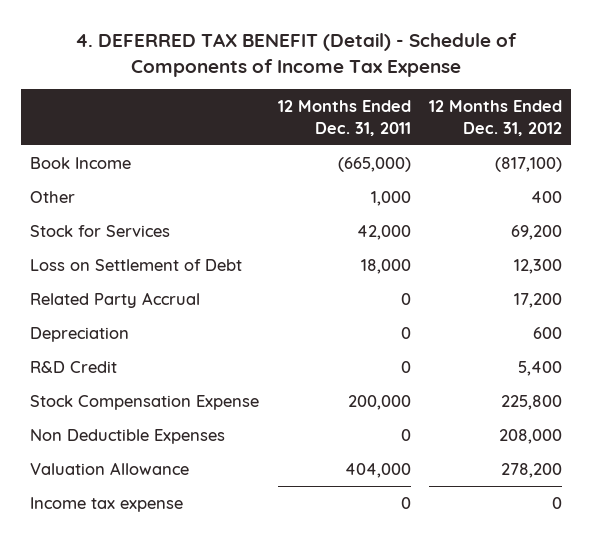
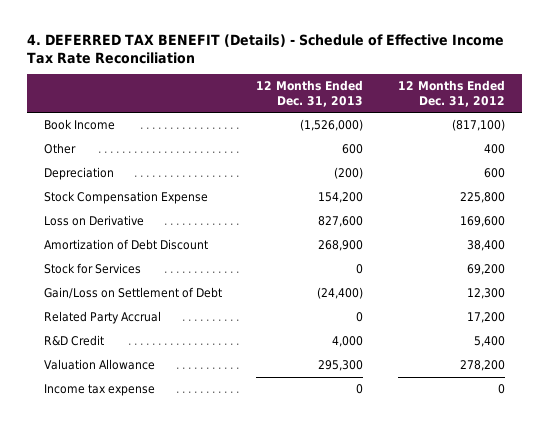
[75,32,518,77] 4. DEFERRED TAX BENEFIT (Detail) - Schedule of Components of Income Tax Expense -> [26,33,504,64] 4. DEFERRED TAX BENEFIT (Details) - Schedule of Effective Income Tax Rate Reconciliation
[277,100,411,136] 12 Months Ended Dec. 31, 2011 -> none
none -> [256,80,364,107] 12 Months Ended Dec. 31, 2013
[30,326,130,342] Depreciation -> [43,167,114,181] Depreciation
[30,394,260,410] Stock Compensation Expense -> [43,191,208,205] Stock Compensation Expense
none -> [43,215,144,227] Loss on Derivative
none -> [43,239,208,251] Amortization of Debt Discount
[30,258,243,271] Loss on Settlement of Debt -> [43,287,222,300] Gain/Loss on Settlement of Debt
[30,428,226,444] Non Deductible Expenses -> none

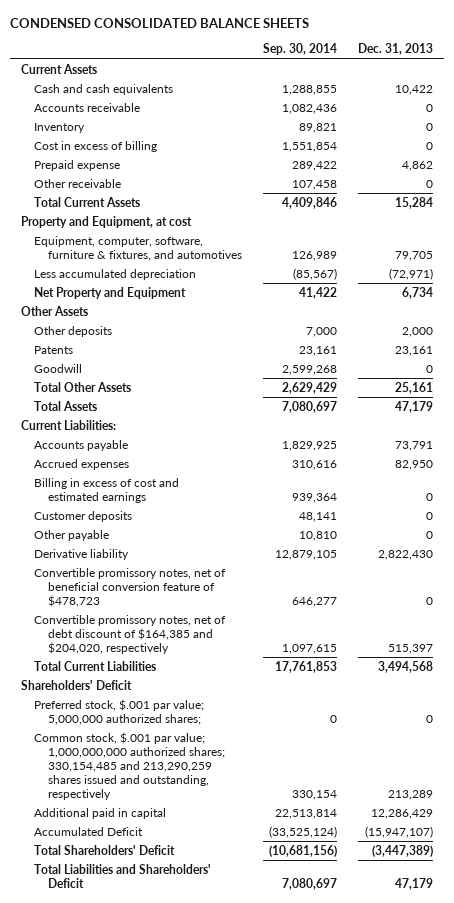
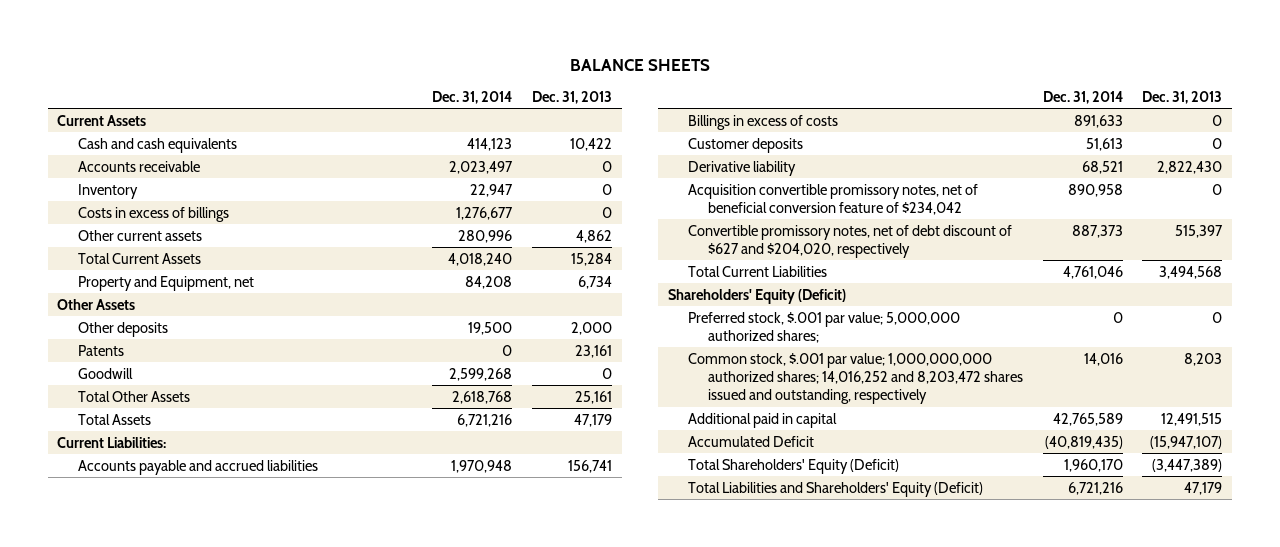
[10,17,310,28] CONDENSED CONSOLIDATED BALANCE SHEETS -> [569,58,710,71] BALANCE SHEETS
[263,43,338,56] Sep. 30, 2014 -> none
none -> [432,90,513,104] Dec. 31, 2014
[34,178,122,188] Other receivable -> none
[34,140,158,152] Cost in excess of billing -> [77,206,229,222] Costs in excess of billings
[34,159,121,171] Prepaid expense -> [77,229,202,241] Other current assets
[20,215,192,228] Property and Equipment, at cost -> none
[34,235,242,261] Equipment, computer, software, furniture & fixtures, and automotives -> none
[34,268,197,280] Less accumulated depreciation -> none
[34,286,187,299] Net Property and Equipment -> [77,275,254,291] Property and Equipment, net
[34,439,129,451] Accounts payable -> none
[34,458,130,470] Accrued expenses -> none
none -> [77,459,318,475] Accounts payable and accrued liabilities
[34,477,180,503] Billing in excess of cost and estimated earnings -> [688,114,839,130] Billings in excess of costs
[34,529,110,541] Other payable -> none
[34,567,227,607] Convertible promissory notes, net of beneficial conversion feature of $478,723 -> [688,183,979,216] Acquisition convertible promissory notes, net of beneficial conversion feature of $234,042
[34,614,227,654] Convertible promissory notes, net of debt discount of $164,385 and $204,020, respectively -> [688,224,1013,259] Convertible promissory notes, net of debt discount of $627 and $204,020, respectively
[20,679,132,690] Shareholders' Deficit -> [668,288,847,304] Shareholders' Equity (Deficit)
[34,731,225,800] Common stock, $.001 par value; 1,000,000,000 authorized shares; 330,154,485 and 213,290,259 shares issued and outstanding, respectively -> [688,352,1024,405] Common stock, $.001 par value; 1,000,000,000 authorized shares; 14,016,252 and 8,203,472 shares issued and outstanding, respectively
[388,789,434,800] 213,289 -> [1184,352,1223,366] 8,203
[371,808,434,819] 12,286,429 -> [1161,412,1223,426] 12,491,515
[34,844,176,855] Total Shareholders' Deficit -> [688,458,900,474] Total Shareholders' Equity (Deficit)
[34,863,212,888] Total Liabilities and Shareholders' Deficit -> [688,481,984,497] Total Liabilities and Shareholders' Equity (Deficit)

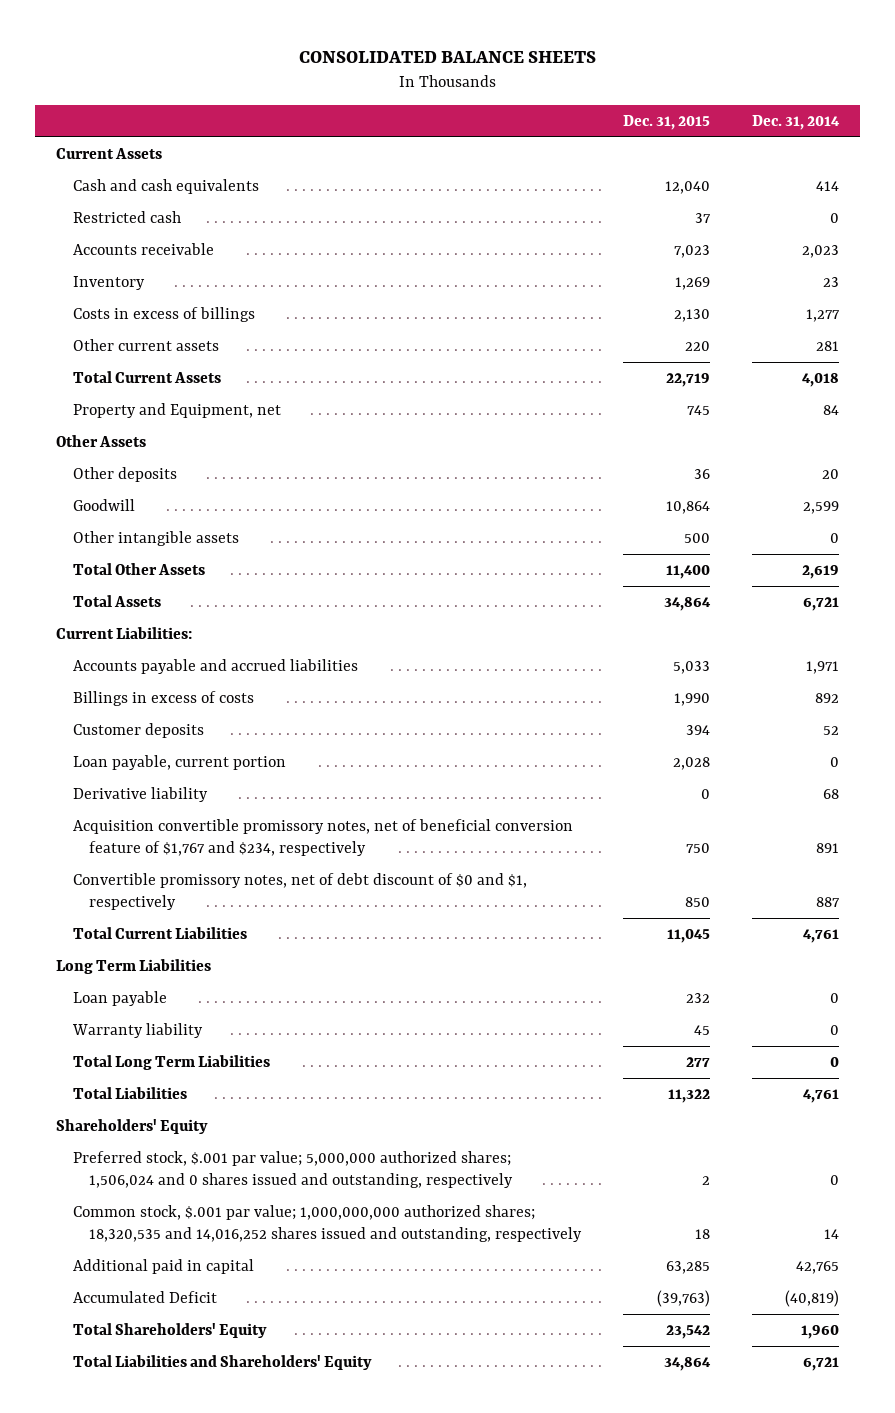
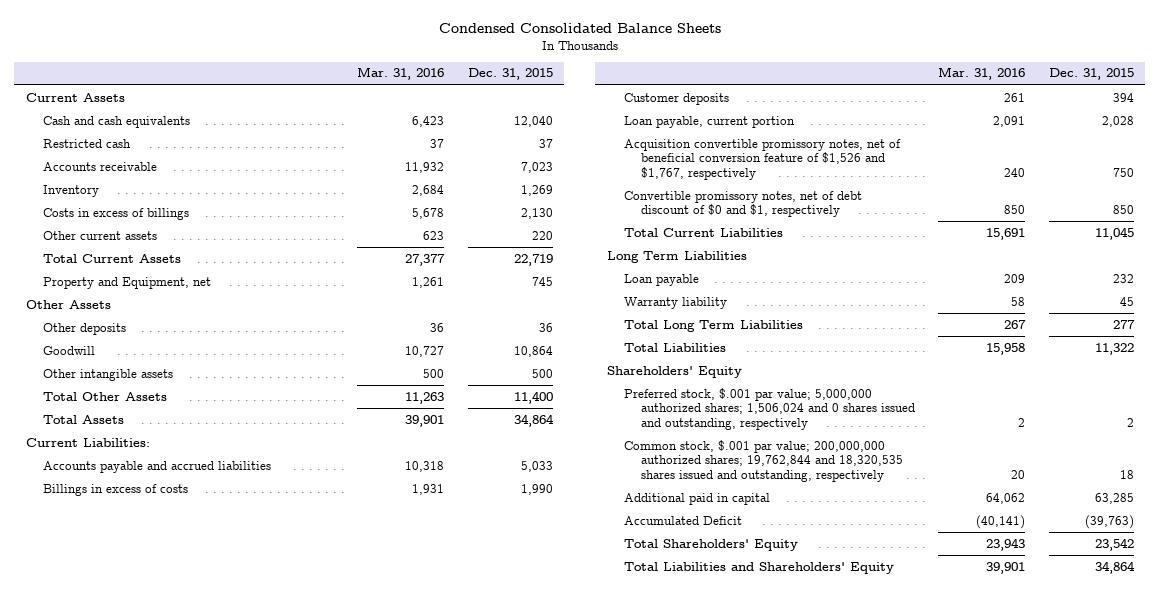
[298,50,596,63] CONSOLIDATED BALANCE SHEETS -> [438,23,721,34] Condensed Consolidated Balance Sheets
[751,114,840,130] Dec. 31, 2014 -> none
none -> [357,67,445,81] Mar. 31, 2016
[72,787,208,803] Derivative liability -> none
[72,819,573,857] Acquisition convertible promissory notes, net of beneficial conversion feature of $1,767 and $234, respectively -> [623,138,901,180] Acquisition convertible promissory notes, net of beneficial conversion feature of $1,526 and $1,767, respectively
[72,1205,583,1243] Common stock, $.001 par value; 1,000,000,000 authorized shares; 18,320,535 and 14,016,252 shares issued and outstanding, respectively -> [623,439,903,482] Common stock, $.001 par value; 200,000,000 authorized shares; 19,762,844 and 18,320,535 shares issued and outstanding, respectively

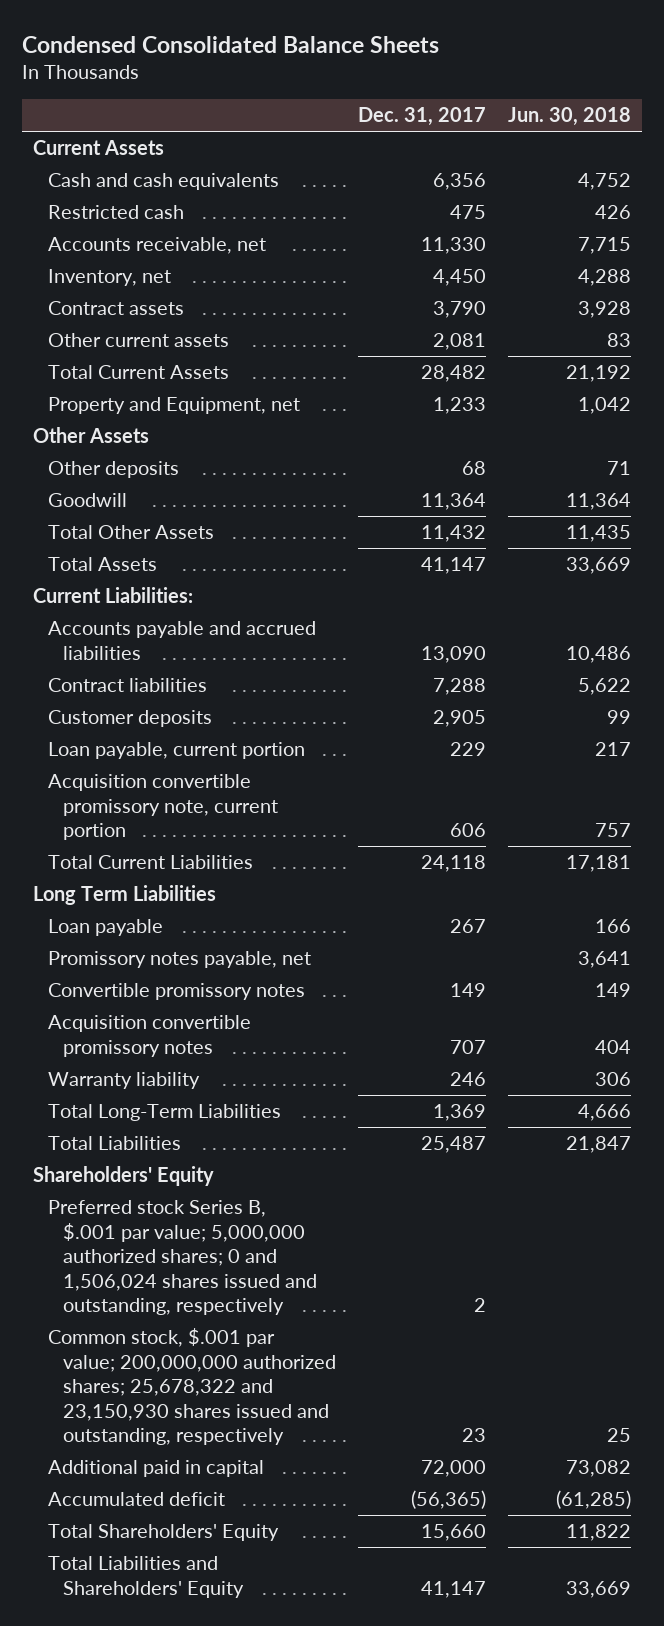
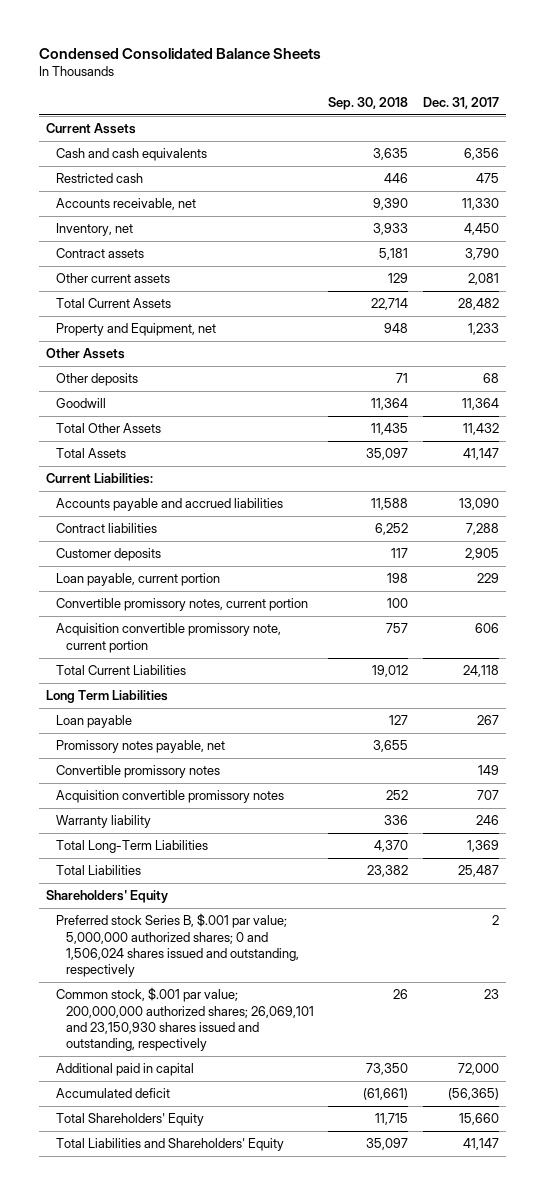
[508,107,632,127] Jun. 30, 2018 -> none
none -> [328,96,409,110] Sep. 30, 2018
none -> [56,598,309,612] Convertible promissory notes, current portion
[48,1328,337,1446] Common stock, $.001 par value; 200,000,000 authorized shares; 25,678,322 and 23,150,930 shares issued and outstanding, respectively -> [56,987,314,1052] Common stock, $.001 par value; 200,000,000 authorized shares; 26,069,101 and 23,150,930 shares issued and outstanding, respectively

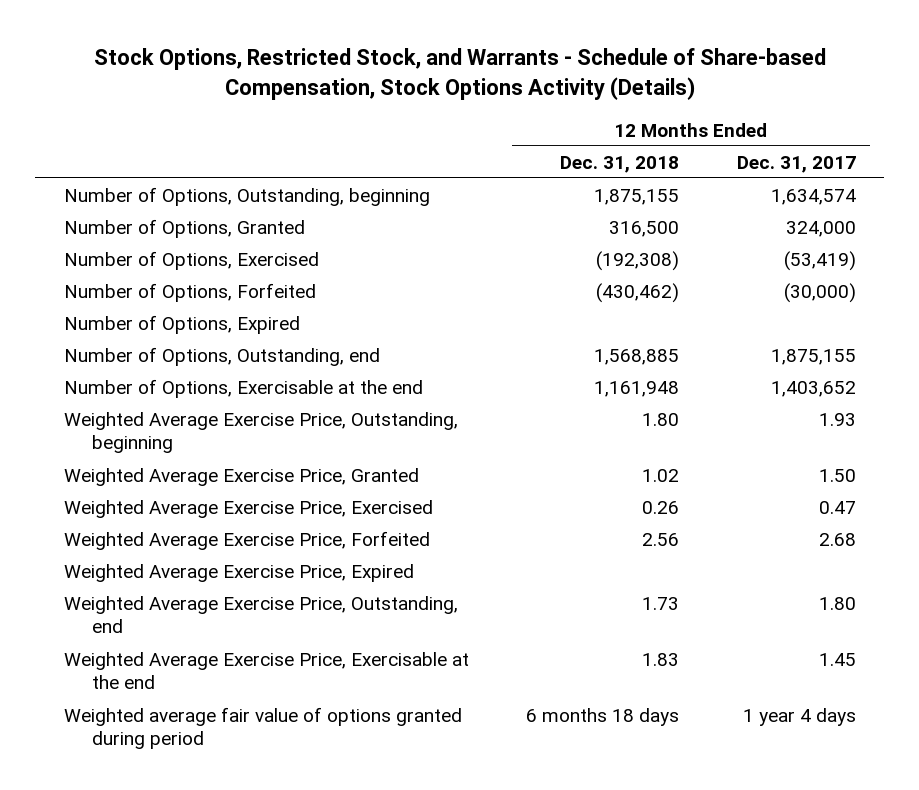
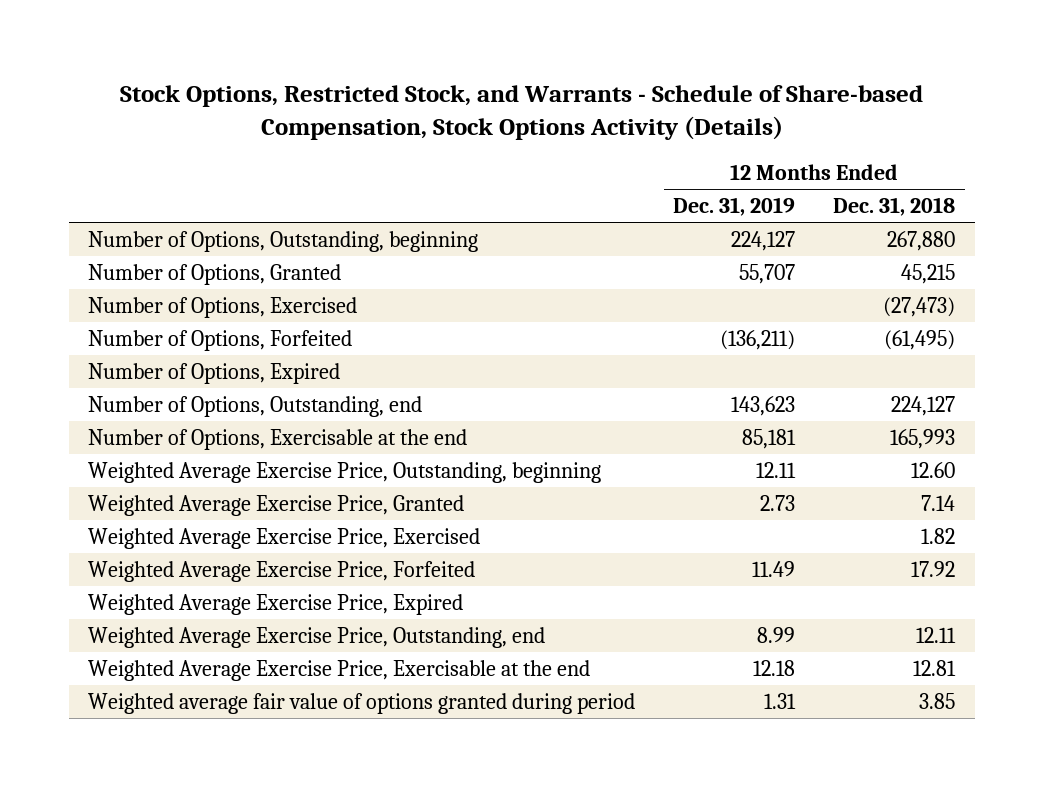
[736,155,856,173] Dec. 31, 2017 -> none
none -> [673,197,796,217] Dec. 31, 2019
[594,188,680,205] 1,875,155 -> [887,230,956,251] 267,880
[609,220,680,237] 316,500 -> [901,263,956,284] 45,215
[596,250,680,271] (192,308) -> [883,296,956,317] (27,473)
[596,282,680,303] (430,462) -> [884,329,956,350] (61,495)
[594,348,680,365] 1,568,885 -> [891,395,956,416] 224,127
[594,380,680,397] 1,161,948 -> [890,428,956,449] 165,993
[642,412,680,426] 1.80 -> [911,461,956,478] 12.60
[642,468,680,482] 1.02 -> [921,494,956,511] 7.14
[642,500,680,514] 0.26 -> [921,527,956,544] 1.82
[642,532,680,546] 2.56 -> [911,560,956,577] 17.92
[642,596,680,610] 1.73 -> [916,626,957,643] 12.11
[642,652,680,666] 1.83 -> [913,659,957,676] 12.81
[526,707,680,726] 6 months 18 days -> [919,692,956,709] 3.85

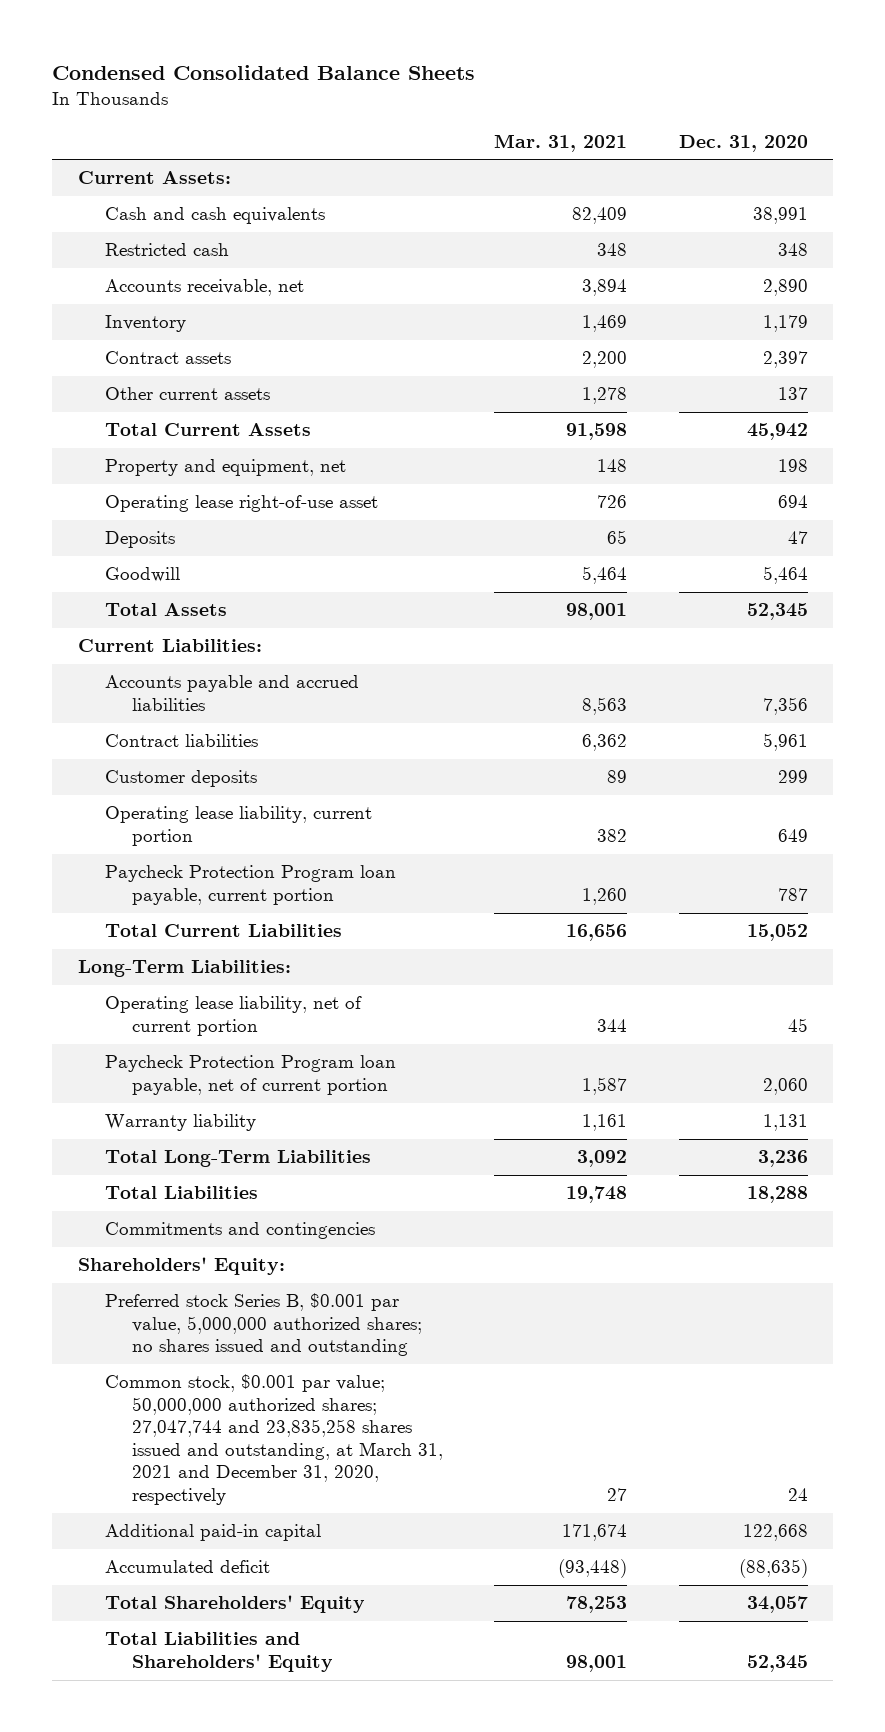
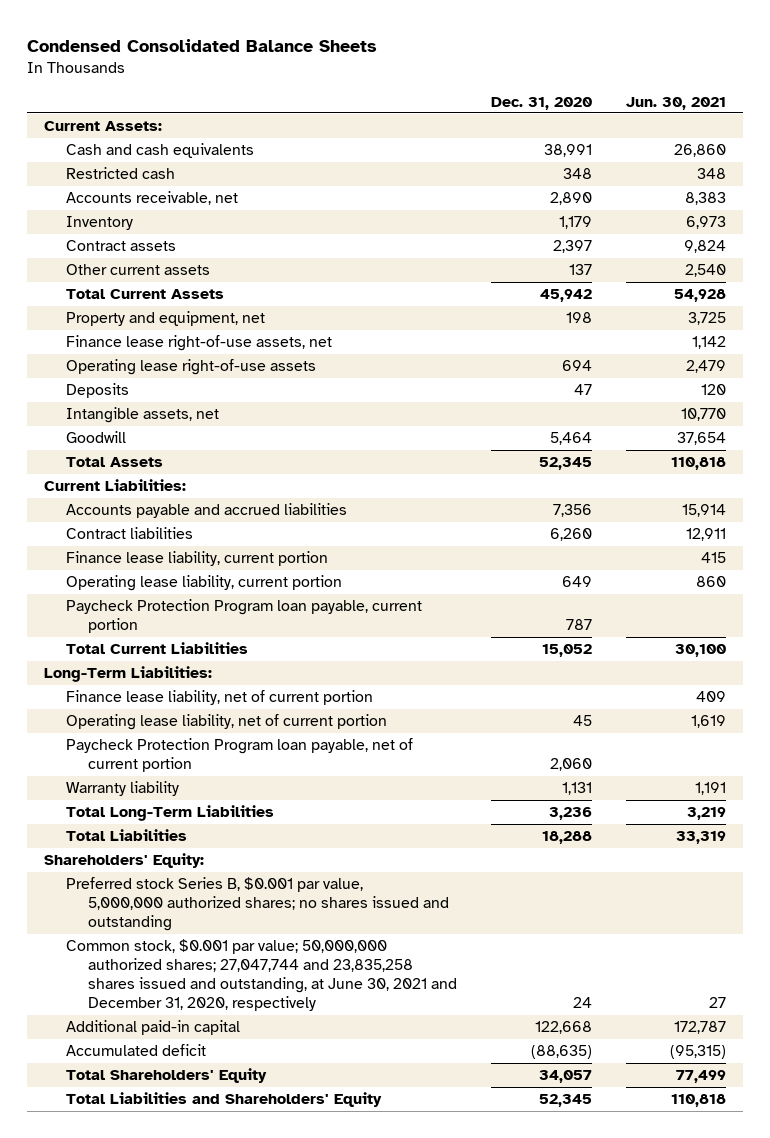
[494,133,628,152] Mar. 31, 2021 -> none
none -> [625,96,726,110] Jun. 30, 2021
none -> [66,335,333,352] Finance lease right-of-use assets, net
[104,495,378,513] Operating lease right-of-use asset -> [66,359,317,376] Operating lease right-of-use assets
none -> [66,407,220,424] Intangible assets, net
[104,770,257,788] Customer deposits -> none
[762,733,808,752] 5,961 -> [550,528,593,542] 6,260
none -> [66,551,329,567] Finance lease liability, current portion
none -> [66,690,374,706] Finance lease liability, net of current portion
[104,1222,375,1240] Commitments and contingencies -> none
[104,1374,443,1505] Common stock, $0.001 par value; 50,000,000 authorized shares; 27,047,744 and 23,835,258 shares issued and outstanding, at March 31, 2021 and December 31, 2020, respectively -> [66,939,458,1012] Common stock, $0.001 par value; 50,000,000 authorized shares; 27,047,744 and 23,835,258 shares issued and outstanding, at June 30, 2021 and December 31, 2020, respectively

